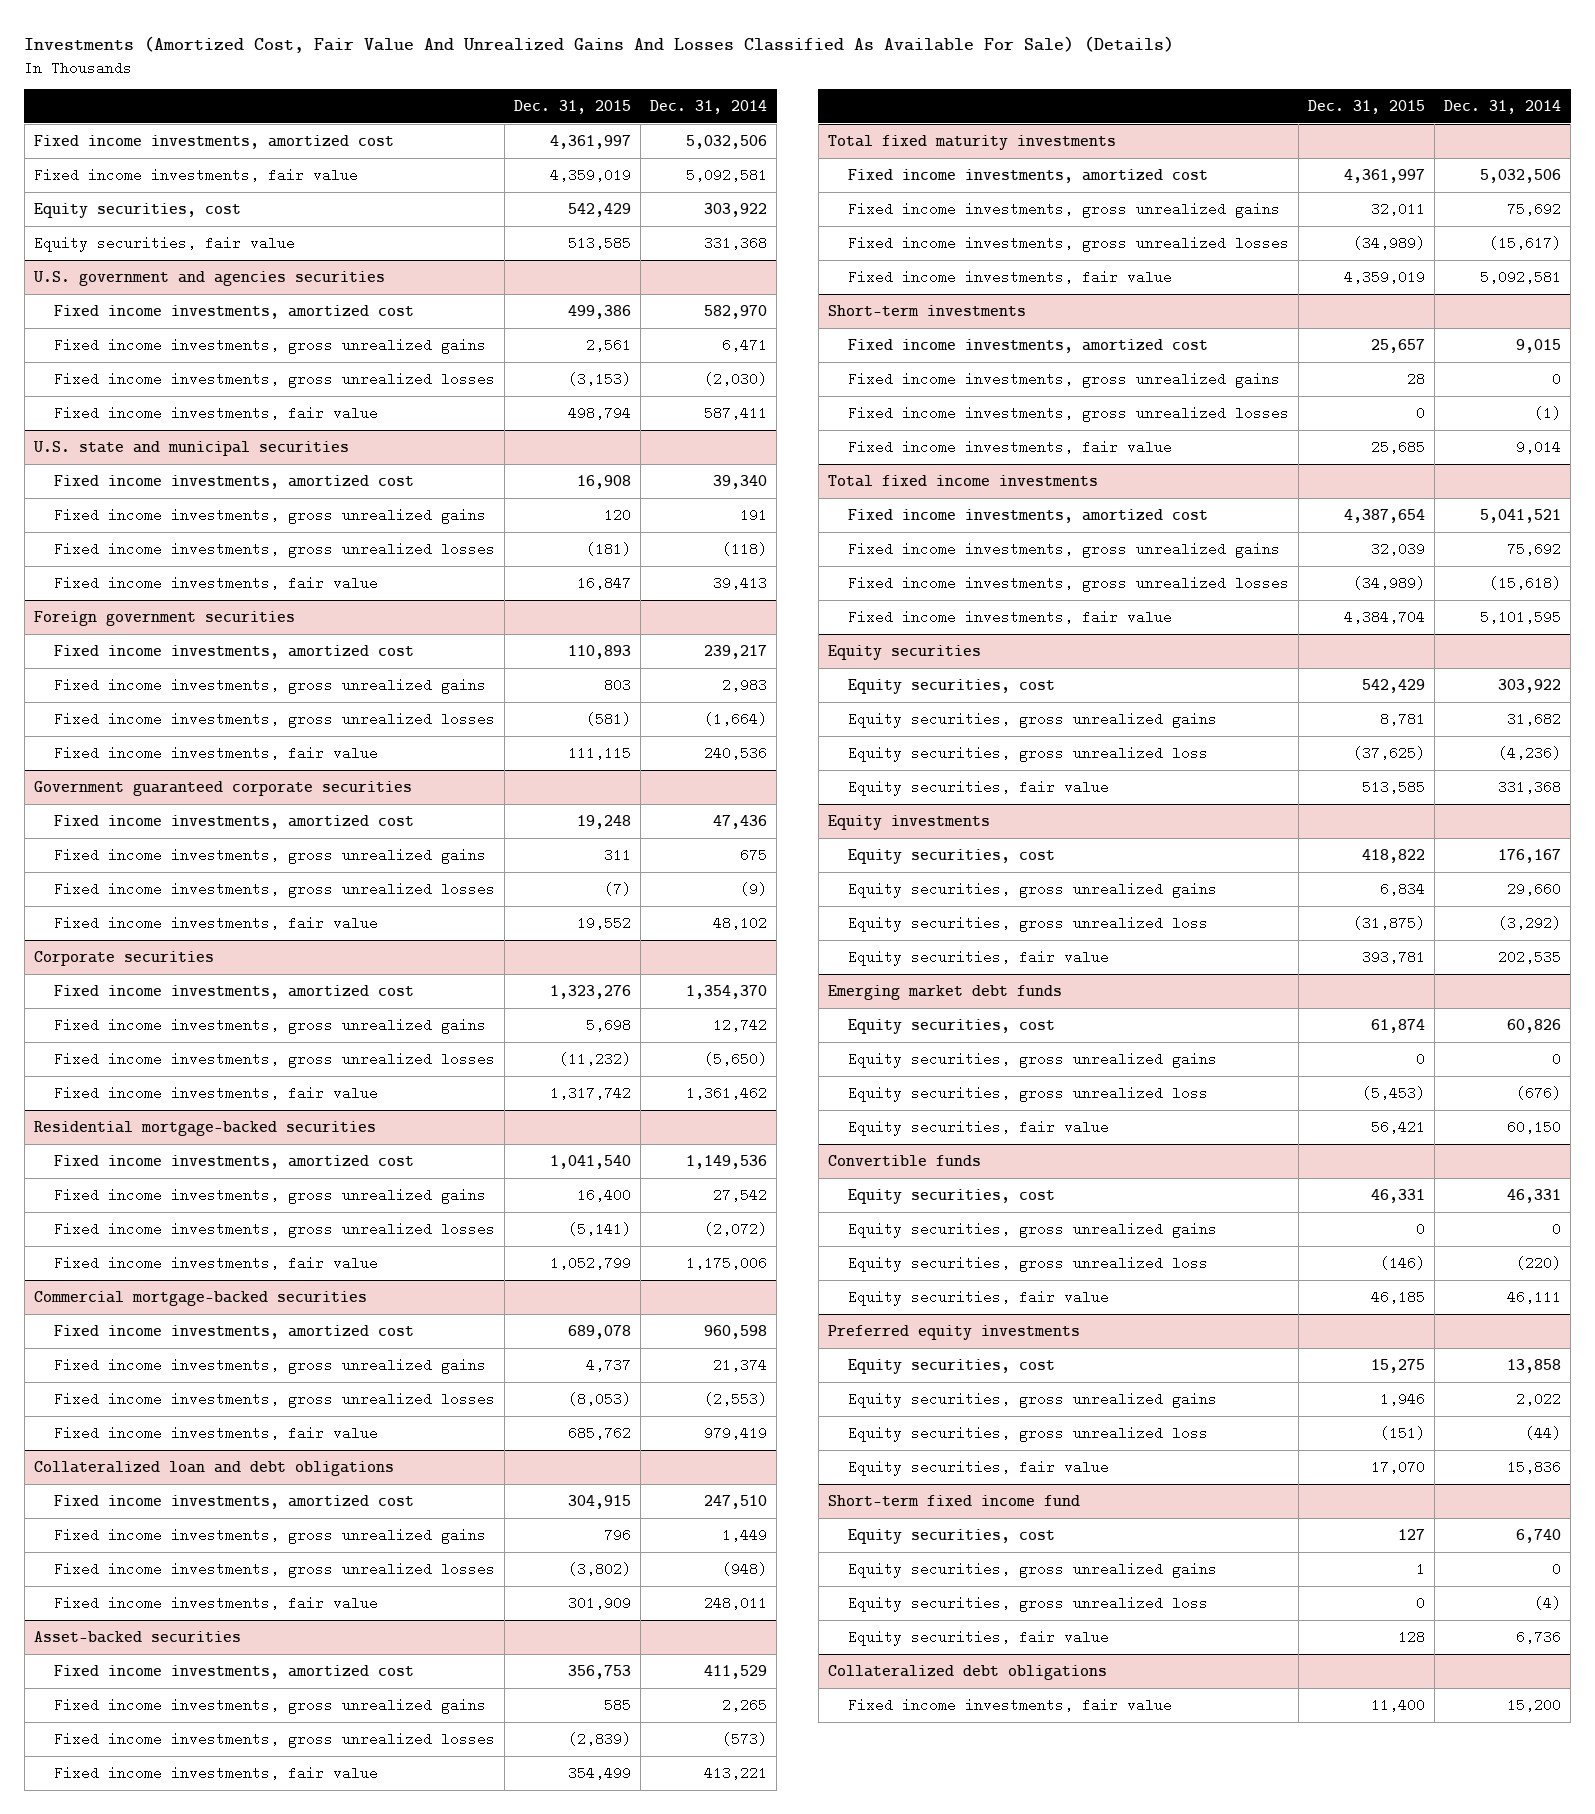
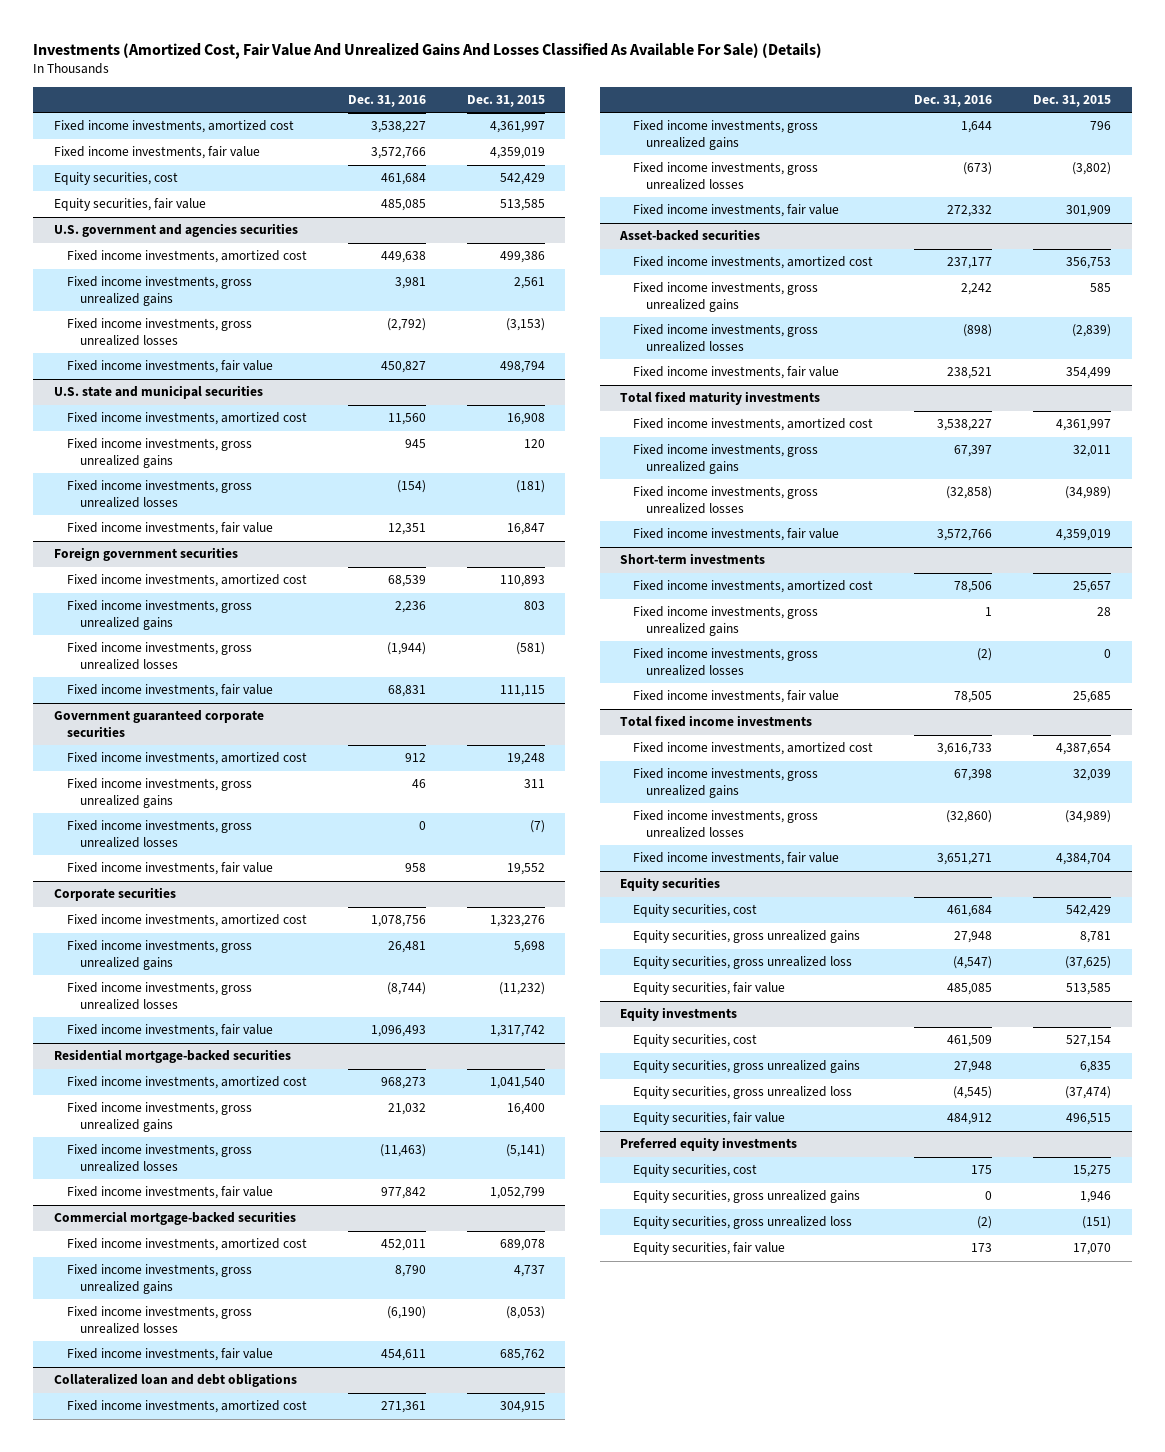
[650,100,768,115] Dec. 31, 2014 -> none
none -> [347,95,426,108] Dec. 31, 2016
[827,984,1062,1000] Emerging market debt funds -> none
[848,1018,1056,1034] Equity securities, cost -> none
[848,1051,1218,1068] Equity securities, gross unrealized gains -> none
[848,1085,1209,1102] Equity securities, gross unrealized loss -> none
[848,1119,1110,1136] Equity securities, fair value -> none
[827,1154,981,1166] Convertible funds -> none
[848,1188,1056,1204] Equity securities, cost -> none
[848,1221,1218,1238] Equity securities, gross unrealized gains -> none
[848,1255,1209,1272] Equity securities, gross unrealized loss -> none
[848,1289,1110,1306] Equity securities, fair value -> none
[1362,848,1426,863] 418,822 -> [1066,1035,1112,1048] 527,154
[1380,881,1426,896] 6,834 -> [1080,1061,1112,1074] 6,835
[1353,915,1426,930] (31,875) -> [1065,1086,1112,1100] (37,474)
[1362,949,1426,964] 393,781 -> [1066,1113,1112,1126] 496,515
[827,1494,1080,1506] Short-term fixed income fund -> none
[848,1528,1056,1544] Equity securities, cost -> none
[848,1561,1218,1578] Equity securities, gross unrealized gains -> none
[848,1595,1209,1612] Equity securities, gross unrealized loss -> none
[848,1629,1110,1646] Equity securities, fair value -> none
[827,1664,1107,1680] Collateralized debt obligations -> none
[848,1697,1173,1712] Fixed income investments, fair value -> none

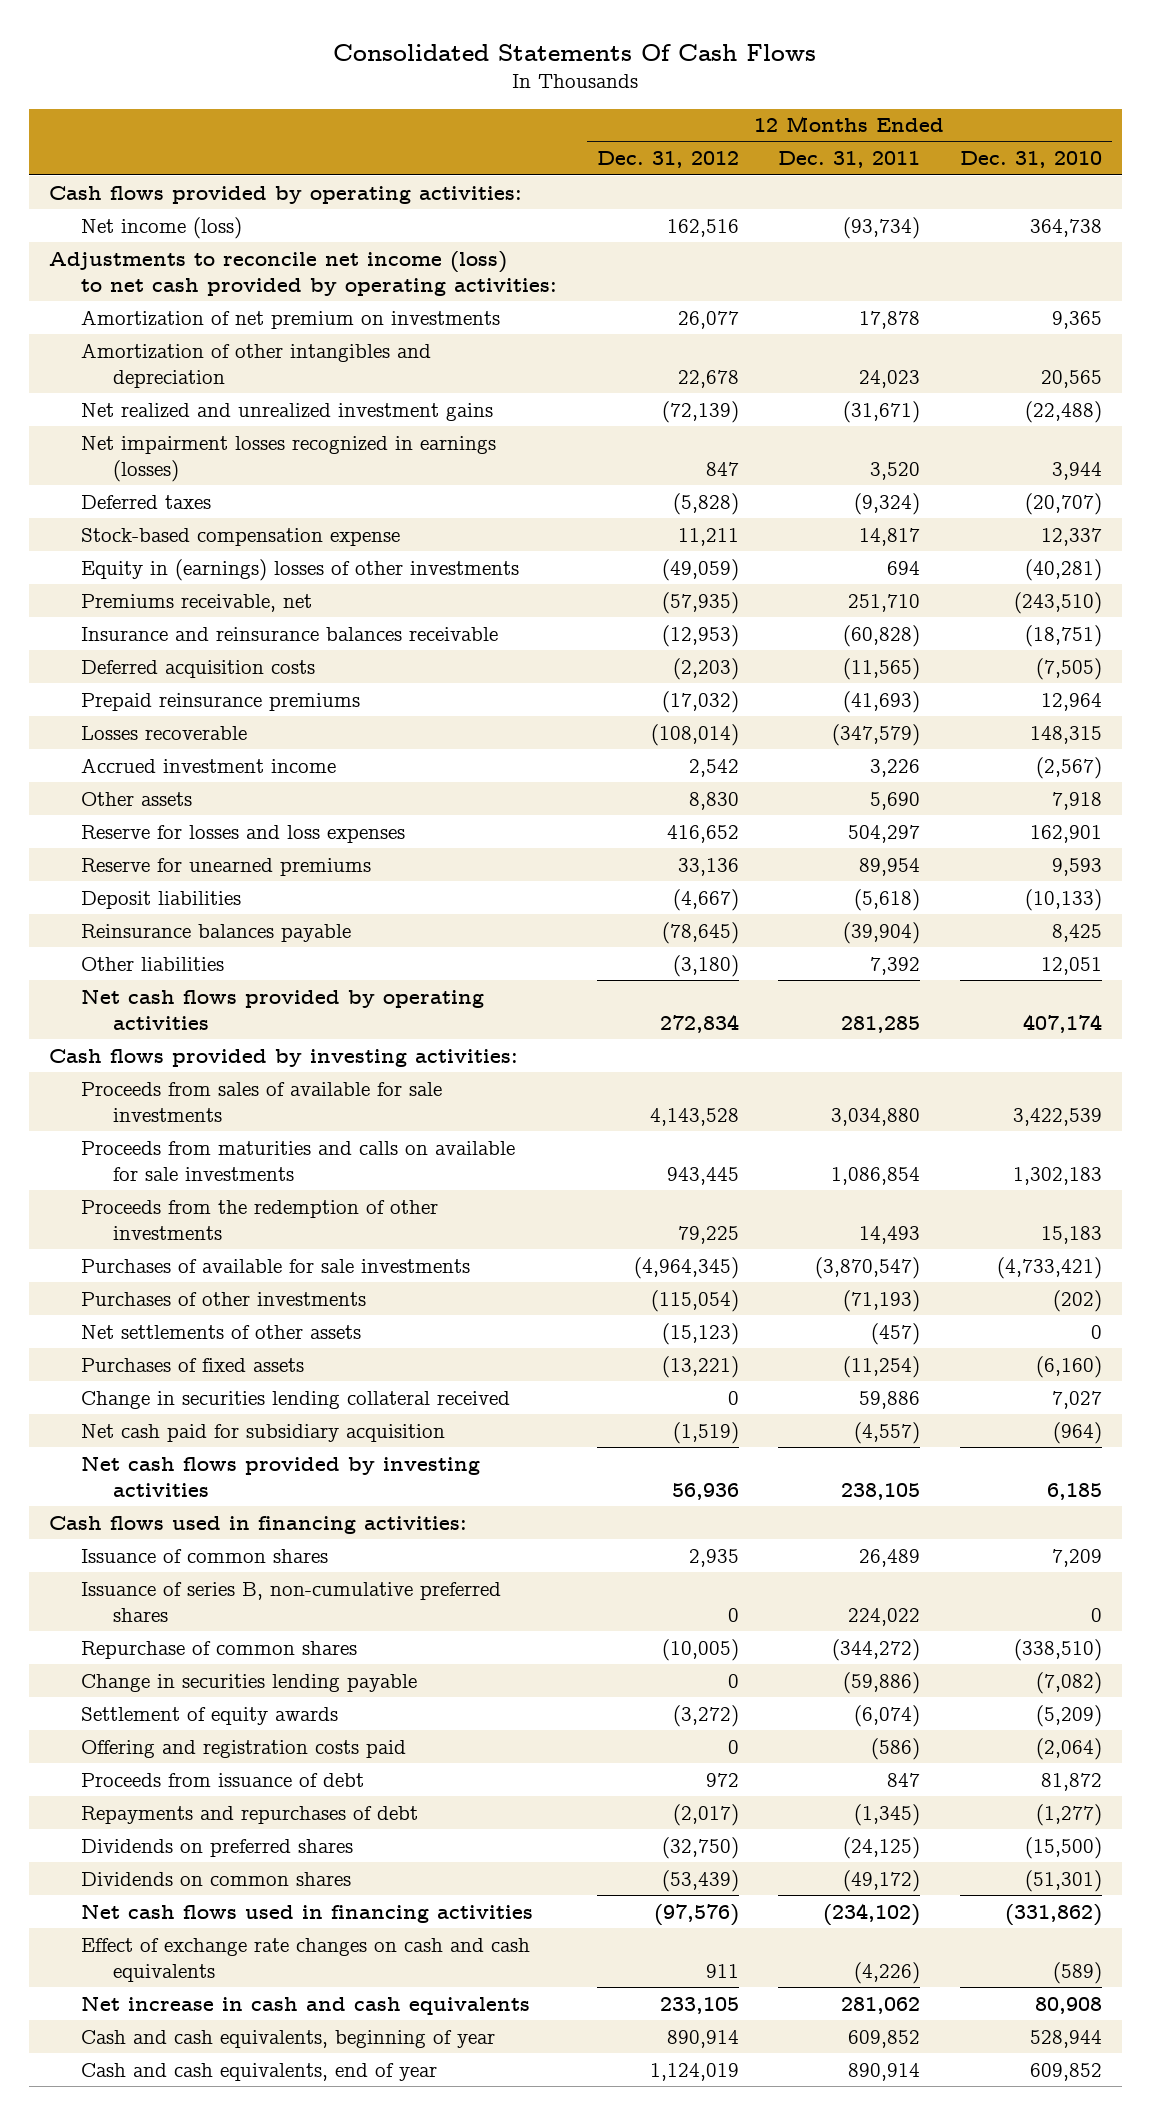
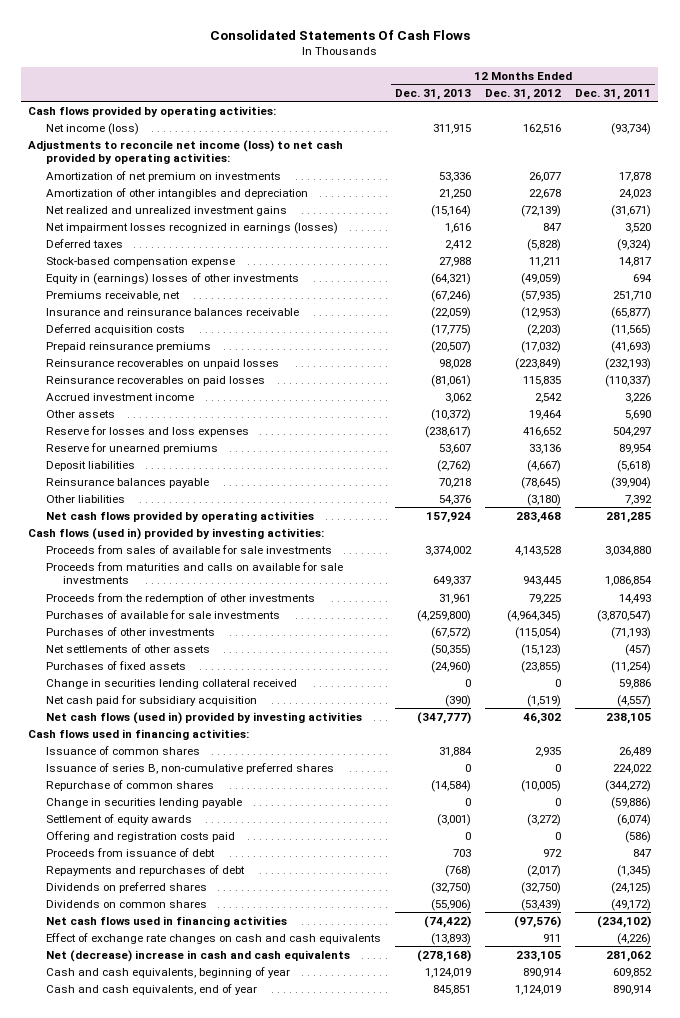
[959,151,1102,169] Dec. 31, 2010 -> none
none -> [394,88,471,100] Dec. 31, 2013
[843,624,921,647] (60,828) -> [611,306,652,319] (65,877)
[81,725,248,740] Losses recoverable -> none
none -> [45,358,279,369] Reinsurance recoverables on unpaid losses
none -> [45,375,265,386] Reinsurance recoverables on paid losses
[688,791,739,810] 8,830 -> [529,409,563,420] 19,464
[659,1013,739,1033] 272,834 -> [516,511,562,523] 283,468
[48,1048,518,1067] Cash flows provided by investing activities: -> [28,527,325,540] Cash flows (used in) provided by investing activities:
[661,1355,739,1378] (13,221) -> [521,660,562,673] (23,855)
[81,1455,481,1497] Net cash flows provided by investing activities -> [45,711,362,724] Net cash flows (used in) provided by investing activities
[671,1482,739,1500] 56,936 -> [523,712,562,724] 46,302
[81,1995,531,2015] Net increase in cash and cash equivalents -> [45,949,350,962] Net (decrease) increase in cash and cash equivalents

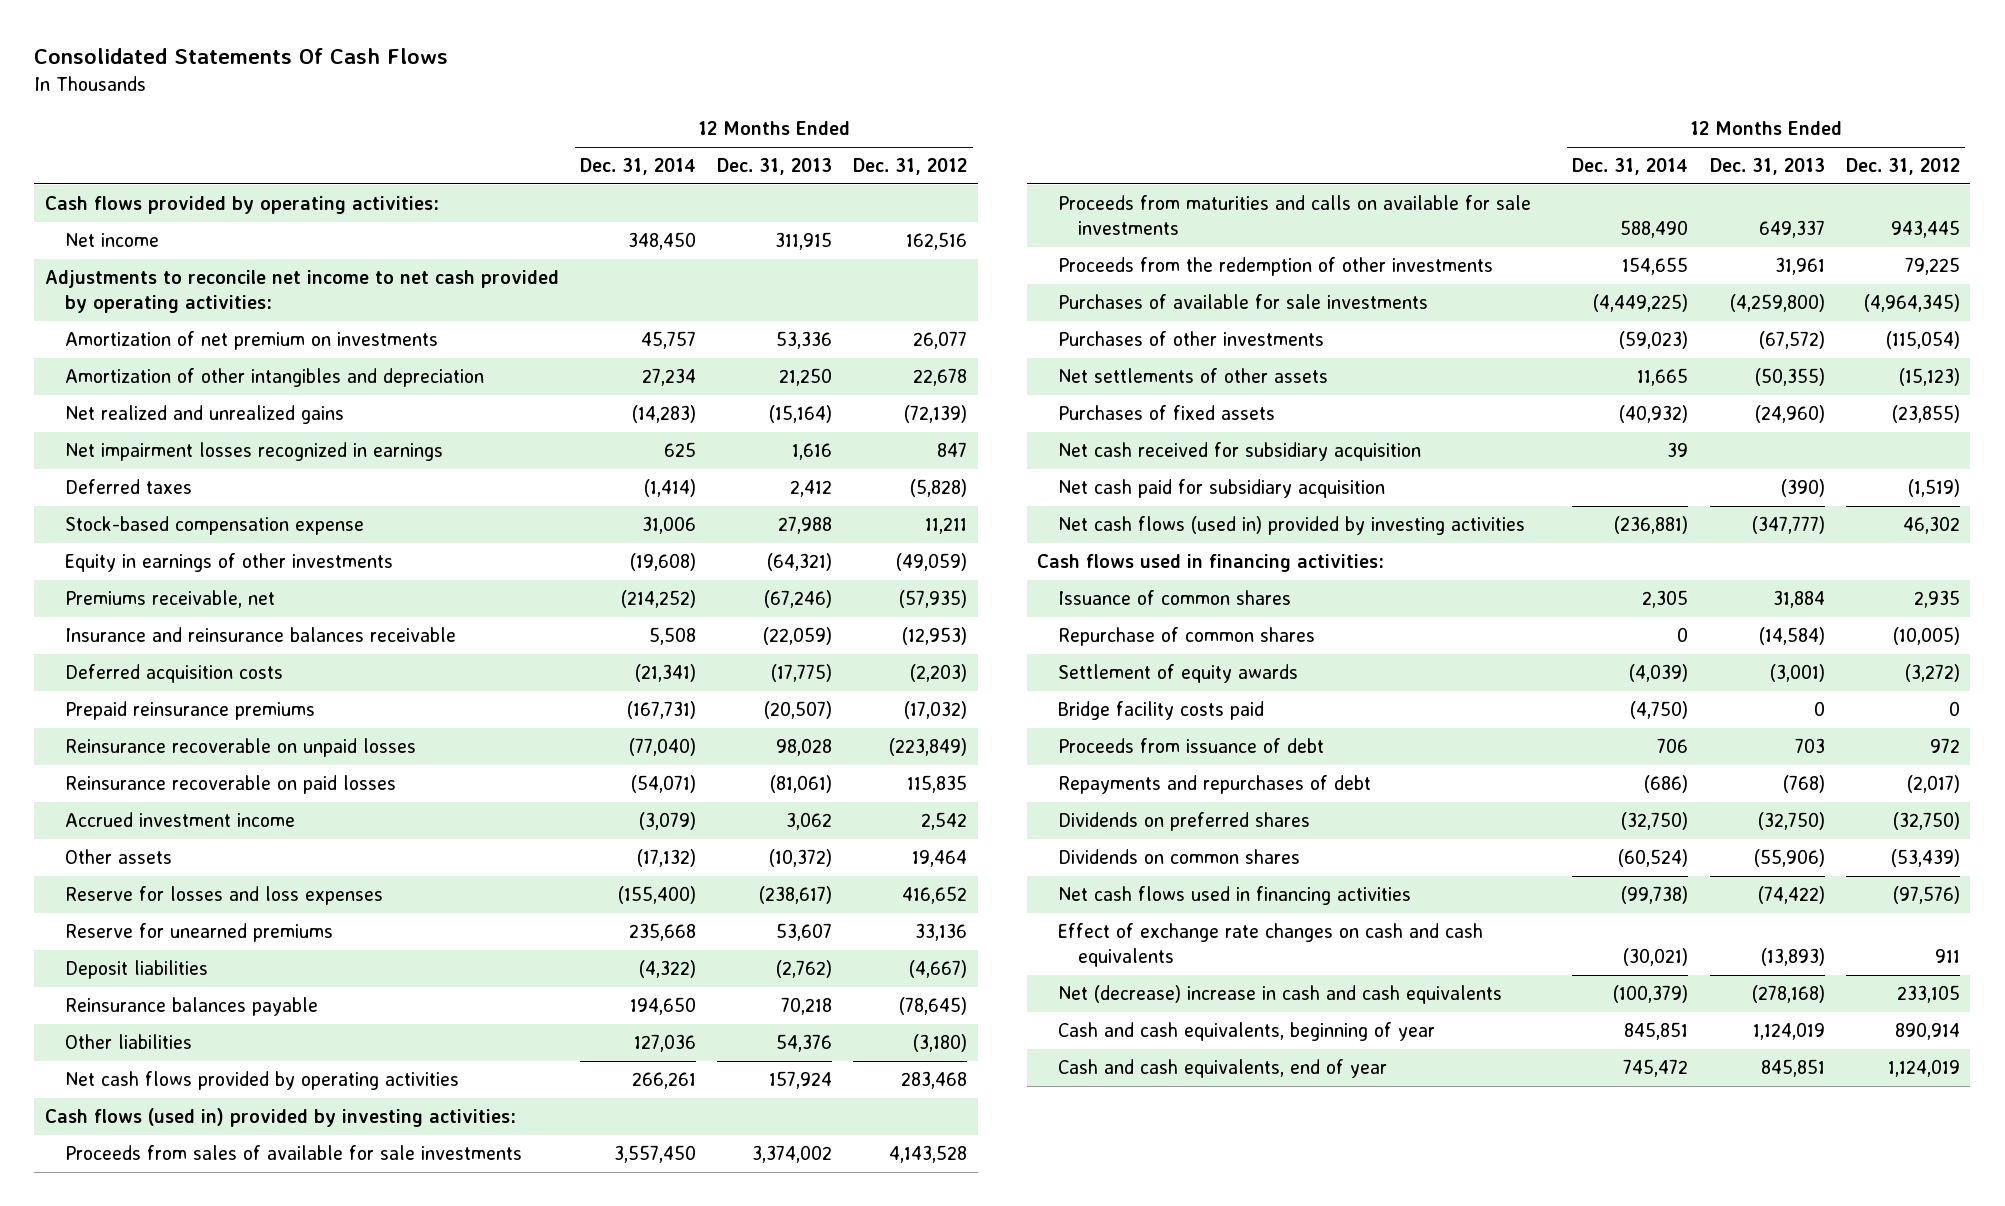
[575,88,652,100] Dec. 31, 2011 -> none
none -> [579,158,696,176] Dec. 31, 2014
[45,122,139,135] Net income (loss) -> [65,233,160,248] Net income
[28,139,344,165] Adjustments to reconcile net income (loss) to net cash provided by operating activities: -> [44,270,559,314] Adjustments to reconcile net income to net cash provided by operating activities:
[45,205,287,216] Net realized and unrealized investment gains -> [65,405,345,425] Net realized and unrealized gains
[45,221,338,234] Net impairment losses recognized in earnings (losses) -> [65,442,444,462] Net impairment losses recognized in earnings
[45,272,299,285] Equity in (earnings) losses of other investments -> [65,553,394,573] Equity in earnings of other investments
[45,358,279,369] Reinsurance recoverables on unpaid losses -> [65,738,417,758] Reinsurance recoverable on unpaid losses
[45,375,265,386] Reinsurance recoverables on paid losses -> [65,775,397,795] Reinsurance recoverable on paid losses
[45,678,297,689] Change in securities lending collateral received -> none
none -> [1057,442,1421,462] Net cash received for subsidiary acquisition
[45,762,334,774] Issuance of series B, non-cumulative preferred shares -> none
[45,797,242,808] Change in securities lending payable -> none
[45,830,235,842] Offering and registration costs paid -> none
none -> [1057,701,1264,721] Bridge facility costs paid

